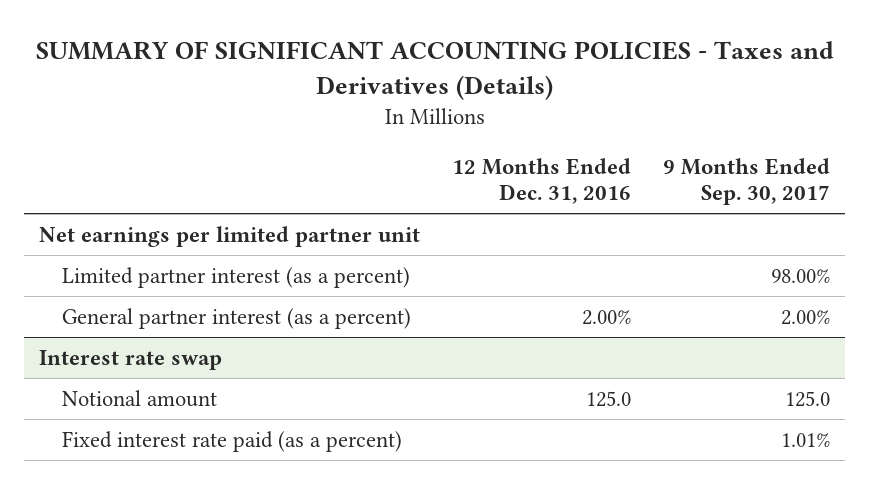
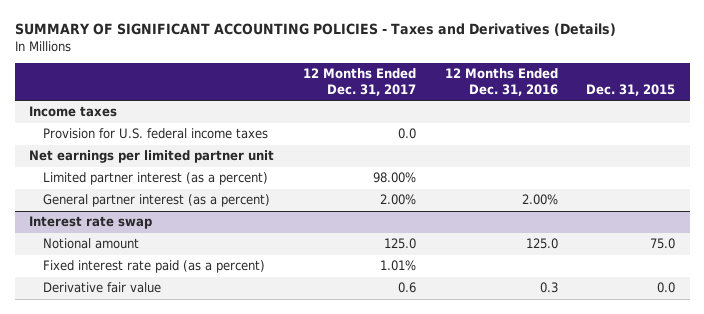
[662,158,830,206] 9 Months Ended Sep. 30, 2017 -> none
none -> [302,68,416,97] 12 Months Ended Dec. 31, 2017
none -> [586,84,676,97] Dec. 31, 2015
none -> [29,106,118,118] Income taxes
none -> [43,128,269,140] Provision for U.S. federal income taxes
none -> [43,282,162,294] Derivative fair value

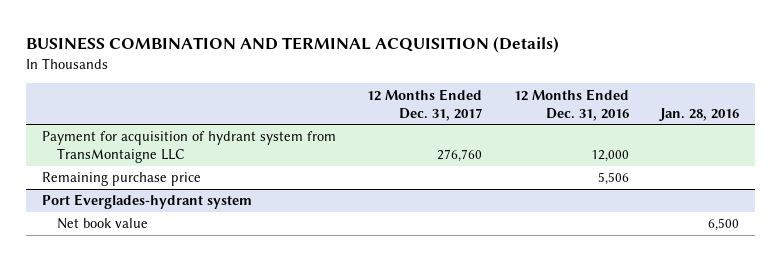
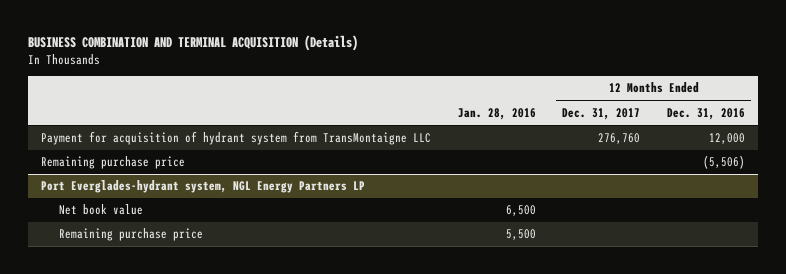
[597,172,629,186] 5,506 -> [702,155,745,170] (5,506)
[41,194,252,210] Port Everglades-hydrant system -> [41,180,366,194] Port Everglades-hydrant system, NGL Energy Partners LP
none -> [58,228,203,242] Remaining purchase price

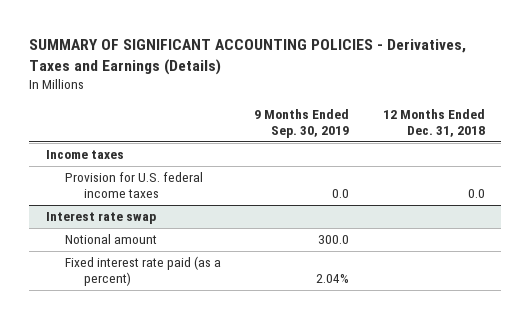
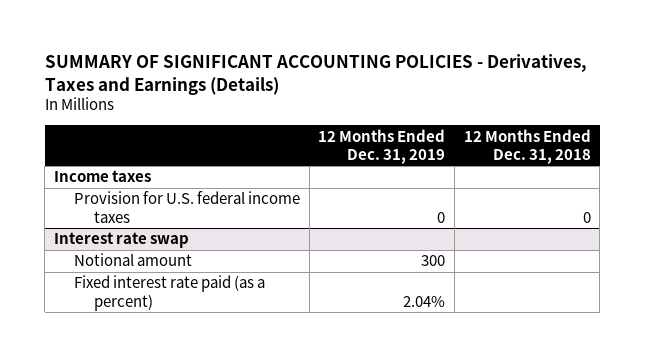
[254,108,350,139] 9 Months Ended Sep. 30, 2019 -> none
none -> [318,128,446,164] 12 Months Ended Dec. 31, 2019
[467,189,485,199] 0.0 -> [582,211,591,223] 0

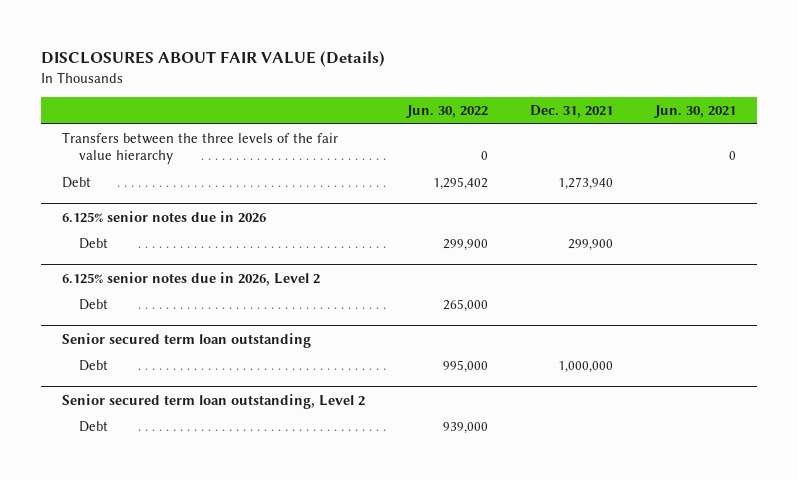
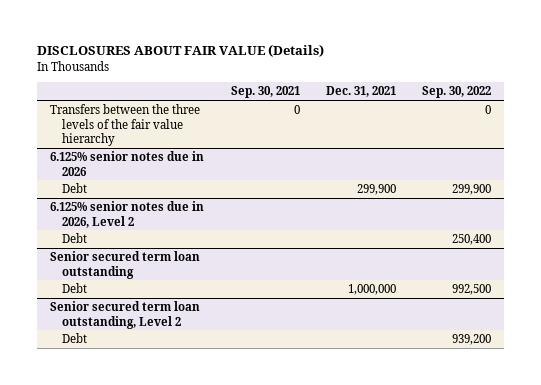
[406,105,489,119] Jun. 30, 2022 -> none
[654,105,737,119] Jun. 30, 2021 -> none
none -> [230,86,300,99] Sep. 30, 2021
none -> [421,86,491,99] Sep. 30, 2022
[62,176,92,188] Debt -> none

